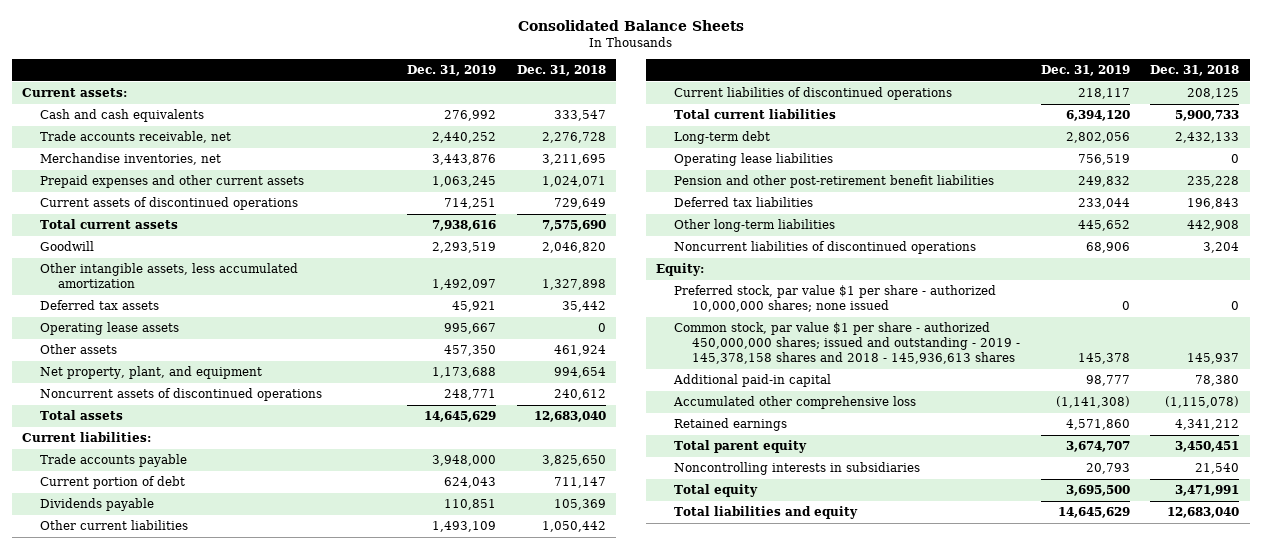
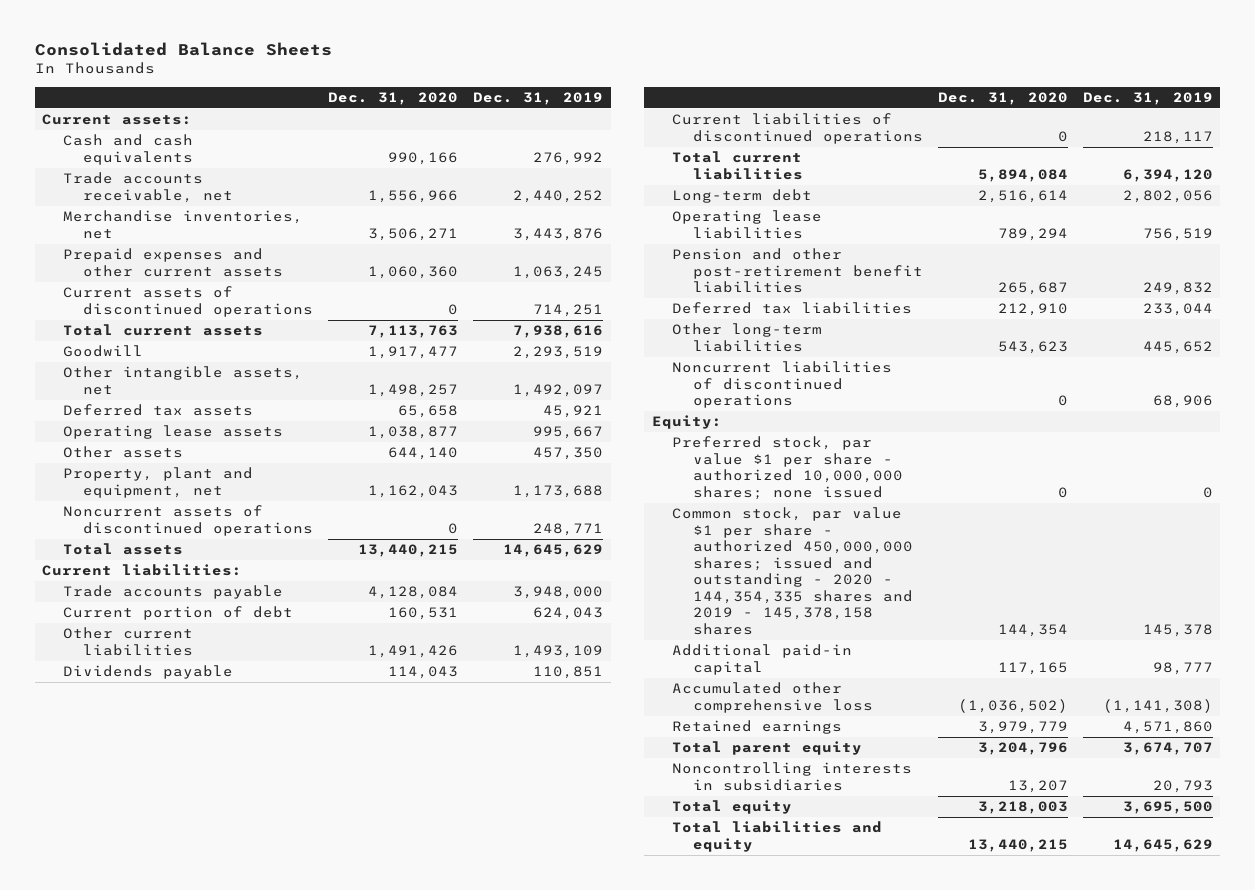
[516,65,606,77] Dec. 31, 2018 -> none
none -> [328,92,459,106] Dec. 31, 2020
[40,263,299,289] Other intangible assets, less accumulated amortization -> [62,366,303,395] Other intangible assets, net
[40,366,263,380] Net property, plant, and equipment -> [62,467,253,498] Property, plant and equipment, net
[40,498,155,512] Dividends payable -> [62,665,233,680] Dividends payable
[674,322,1021,365] Common stock, par value $1 per share - authorized 450,000,000 shares; issued and outstanding - 2019 - 145,378,158 shares and 2018 - 145,936,613 shares -> [672,507,913,635] Common stock, par value $1 per share - authorized 450,000,000 shares; issued and outstanding - 2020 - 144,354,335 shares and 2019 - 145,378,158 shares

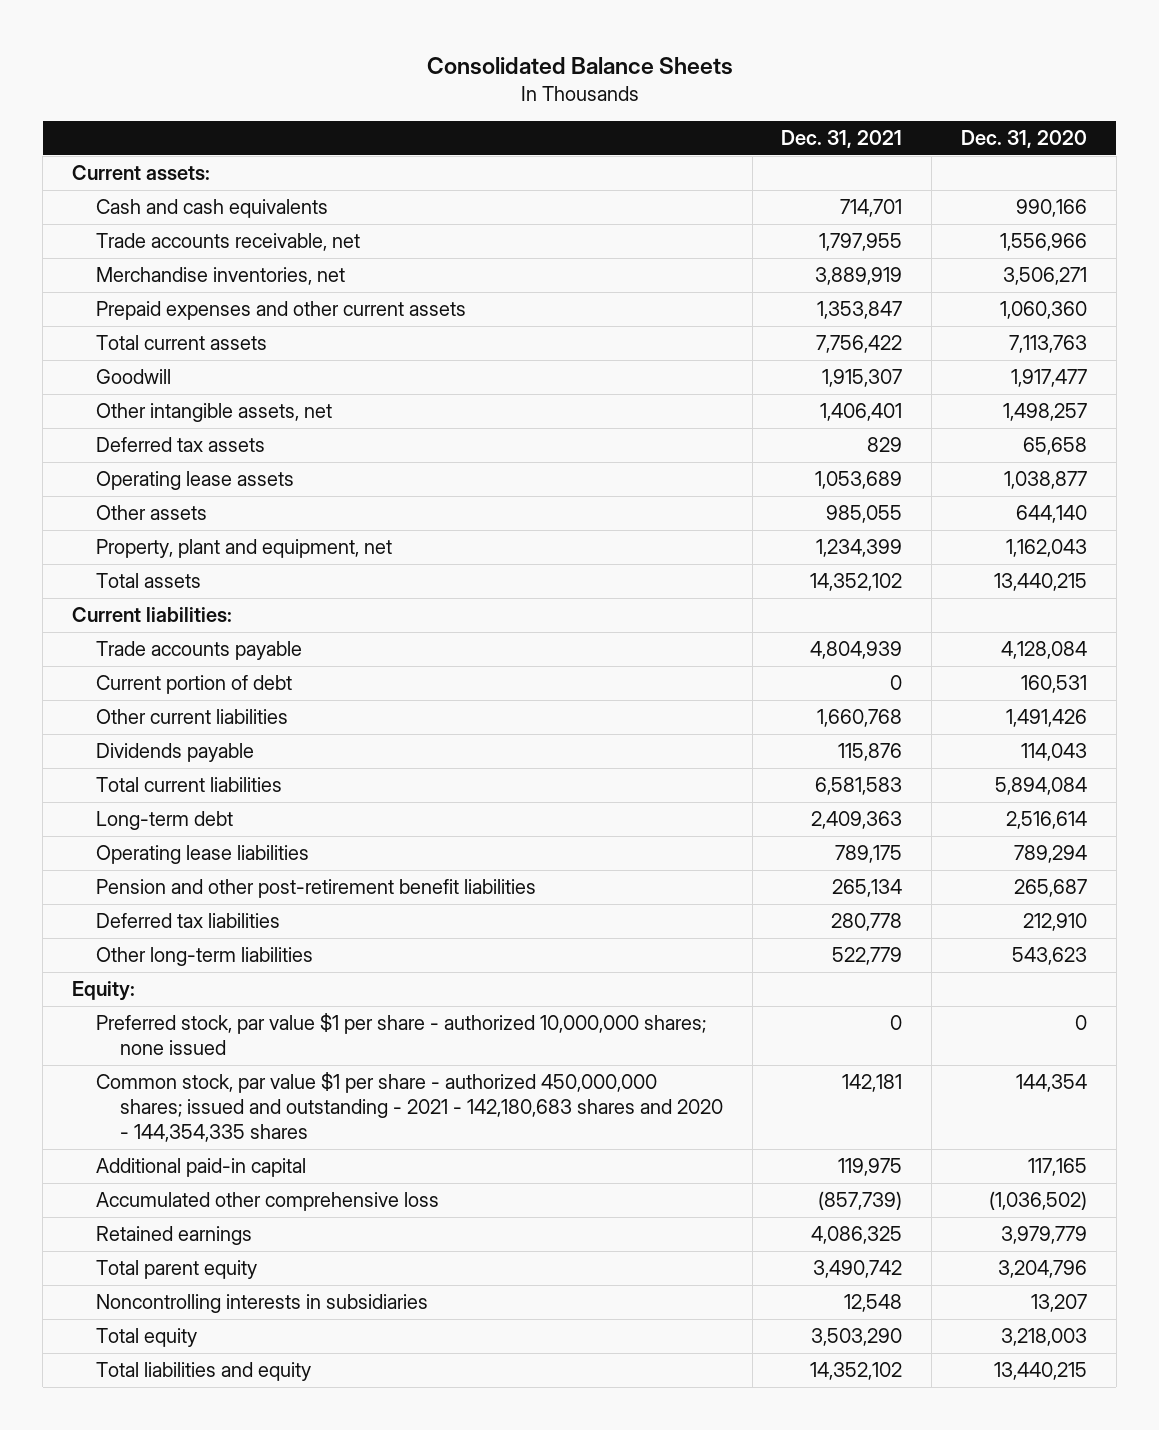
[473,92,604,106] Dec. 31, 2019 -> none
none -> [781,130,903,149] Dec. 31, 2021
[62,286,314,317] Current assets of discontinued operations -> none
[62,505,314,536] Noncurrent assets of discontinued operations -> none
[672,113,923,144] Current liabilities of discontinued operations -> none
[672,361,893,409] Noncurrent liabilities of discontinued operations -> none
[672,507,913,635] Common stock, par value $1 per share - authorized 450,000,000 shares; issued and outstanding - 2020 - 144,354,335 shares and 2019 - 145,378,158 shares -> [96,1072,724,1142] Common stock, par value $1 per share - authorized 450,000,000 shares; issued and outstanding - 2021 - 142,180,683 shares and 2020 - 144,354,335 shares

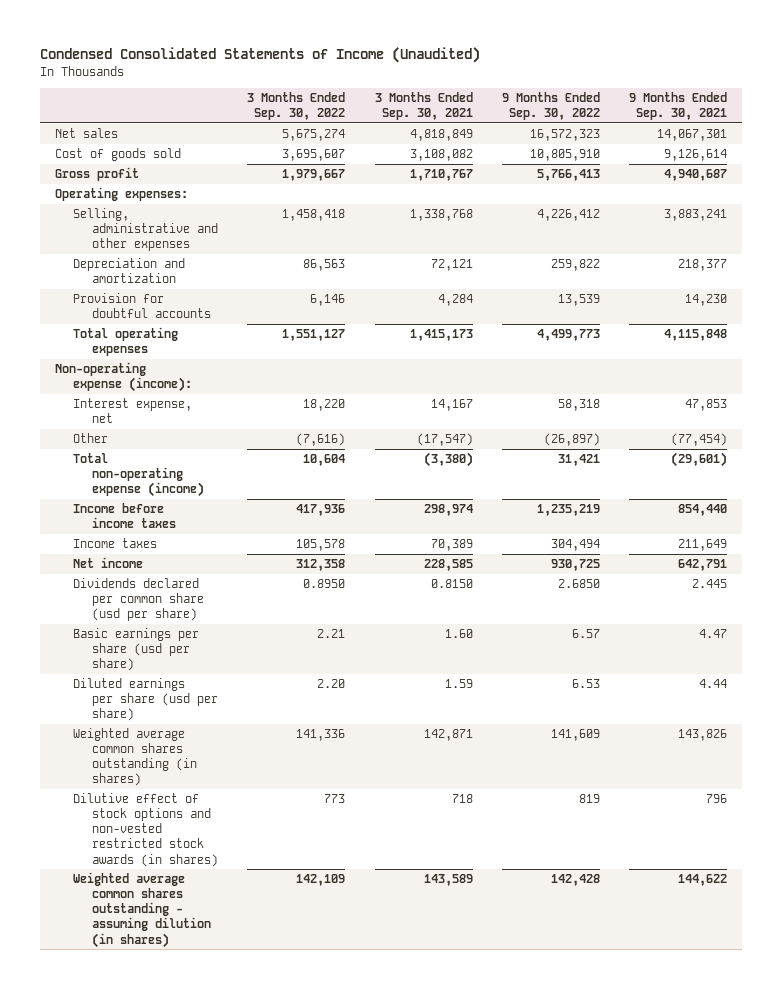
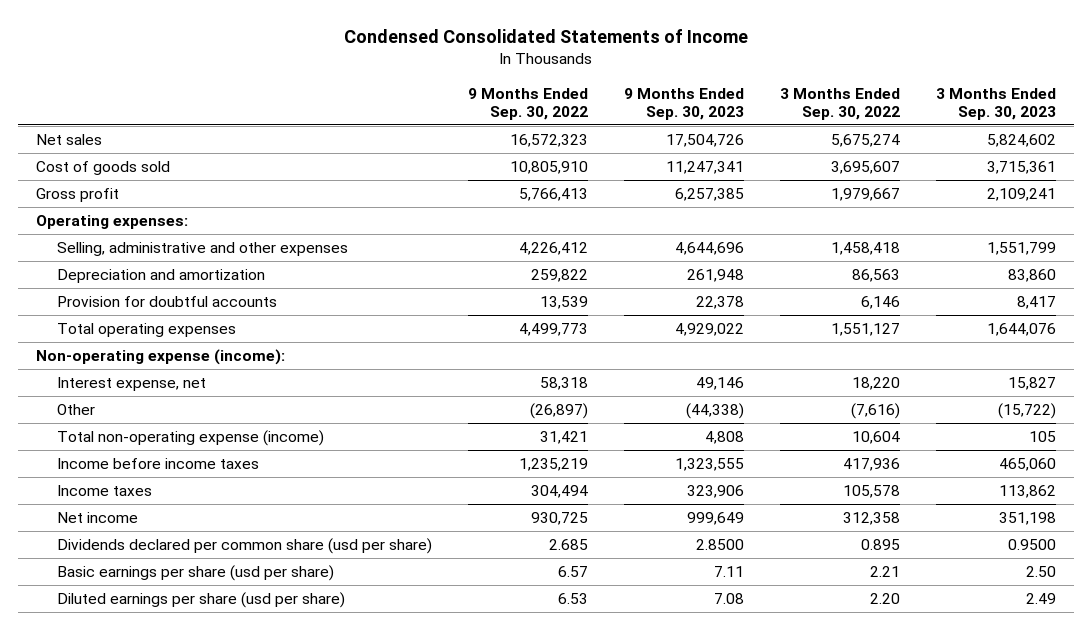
[40,47,481,64] Condensed Consolidated Statements of Income (Unaudited) -> [344,28,749,43] Condensed Consolidated Statements of Income
[374,91,473,121] 3 Months Ended Sep. 30, 2021 -> none
[629,91,728,121] 9 Months Ended Sep. 30, 2021 -> none
none -> [623,87,744,120] 9 Months Ended Sep. 30, 2023
none -> [936,87,1057,120] 3 Months Ended Sep. 30, 2023
[303,579,346,589] 0.8950 -> [861,539,901,551] 0.895
[558,579,601,589] 2.6850 -> [548,539,588,551] 2.685
[73,728,198,787] Weighted average common shares outstanding (in shares) -> none
[73,793,219,867] Dilutive effect of stock options and non-vested restricted stock awards (in shares) -> none
[73,872,212,948] Weighted average common shares outstanding - assuming dilution (in shares) -> none

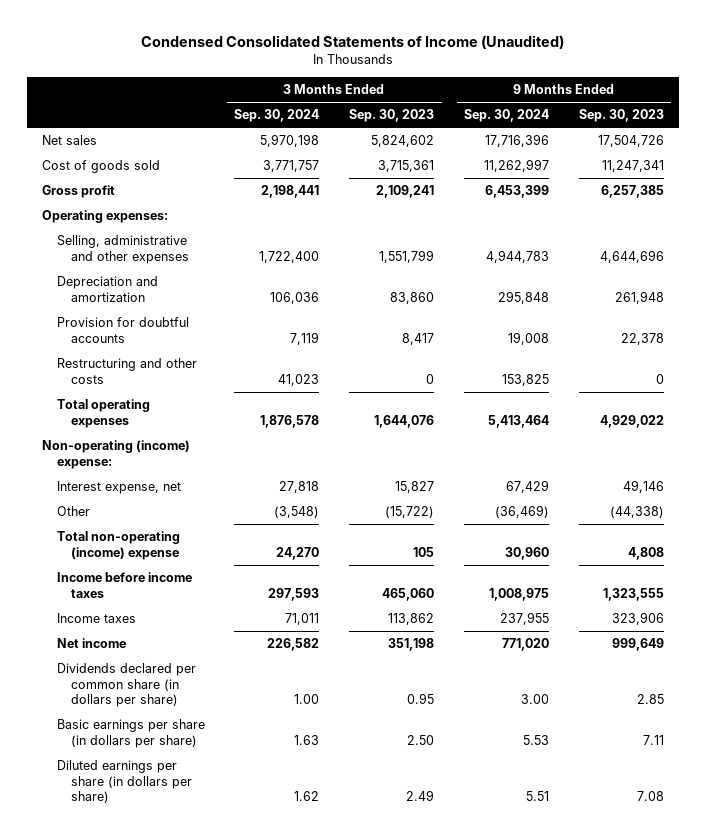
[344,28,749,43] Condensed Consolidated Statements of Income -> [141,35,565,50] Condensed Consolidated Statements of Income (Unaudited)
[467,87,588,120] 9 Months Ended Sep. 30, 2022 -> none
[780,87,901,120] 3 Months Ended Sep. 30, 2022 -> none
none -> [234,109,320,123] Sep. 30, 2024
none -> [464,109,550,123] Sep. 30, 2024
none -> [56,358,197,384] Restructuring and other costs
[36,349,286,366] Non-operating expense (income): -> [42,440,191,469] Non-operating (income) expense:
[56,430,324,447] Total non-operating expense (income) -> [56,531,180,560] Total non-operating (income) expense
[56,538,432,555] Dividends declared per common share (usd per share) -> [56,663,196,708] Dividends declared per common share (in dollars per share)
[695,539,744,551] 2.8500 -> [636,694,664,705] 2.85
[1008,539,1057,551] 0.9500 -> [407,693,435,705] 0.95
[56,565,334,582] Basic earnings per share (usd per share) -> [56,719,205,748] Basic earnings per share (in dollars per share)
[56,592,345,609] Diluted earnings per share (usd per share) -> [56,760,192,804] Diluted earnings per share (in dollars per share)

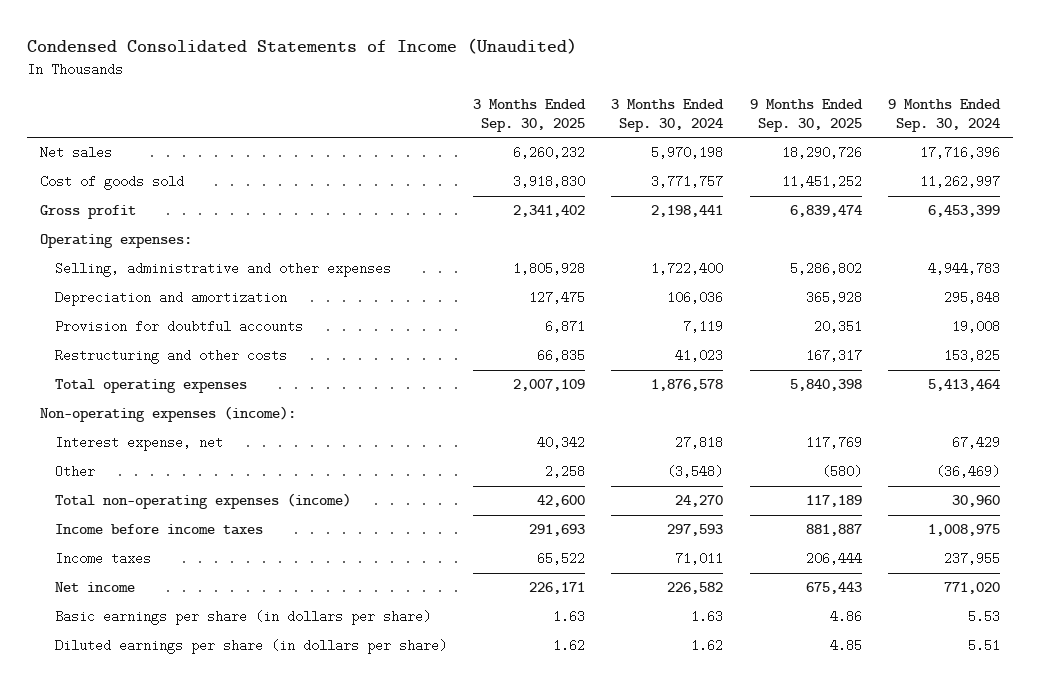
[349,109,435,123] Sep. 30, 2023 -> none
[578,109,664,123] Sep. 30, 2023 -> none
none -> [473,98,587,132] 3 Months Ended Sep. 30, 2025
none -> [749,98,863,132] 9 Months Ended Sep. 30, 2025
[42,440,191,469] Non-operating (income) expense: -> [39,406,296,423] Non-operating expenses (income):
[56,531,180,560] Total non-operating (income) expense -> [54,493,351,510] Total non-operating expenses (income)
[56,663,196,708] Dividends declared per common share (in dollars per share) -> none

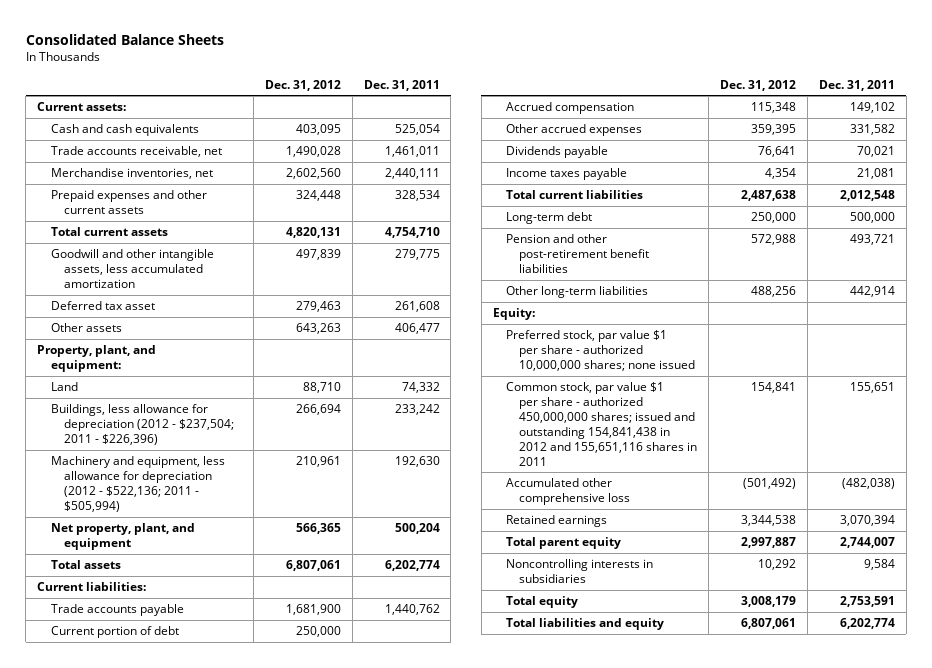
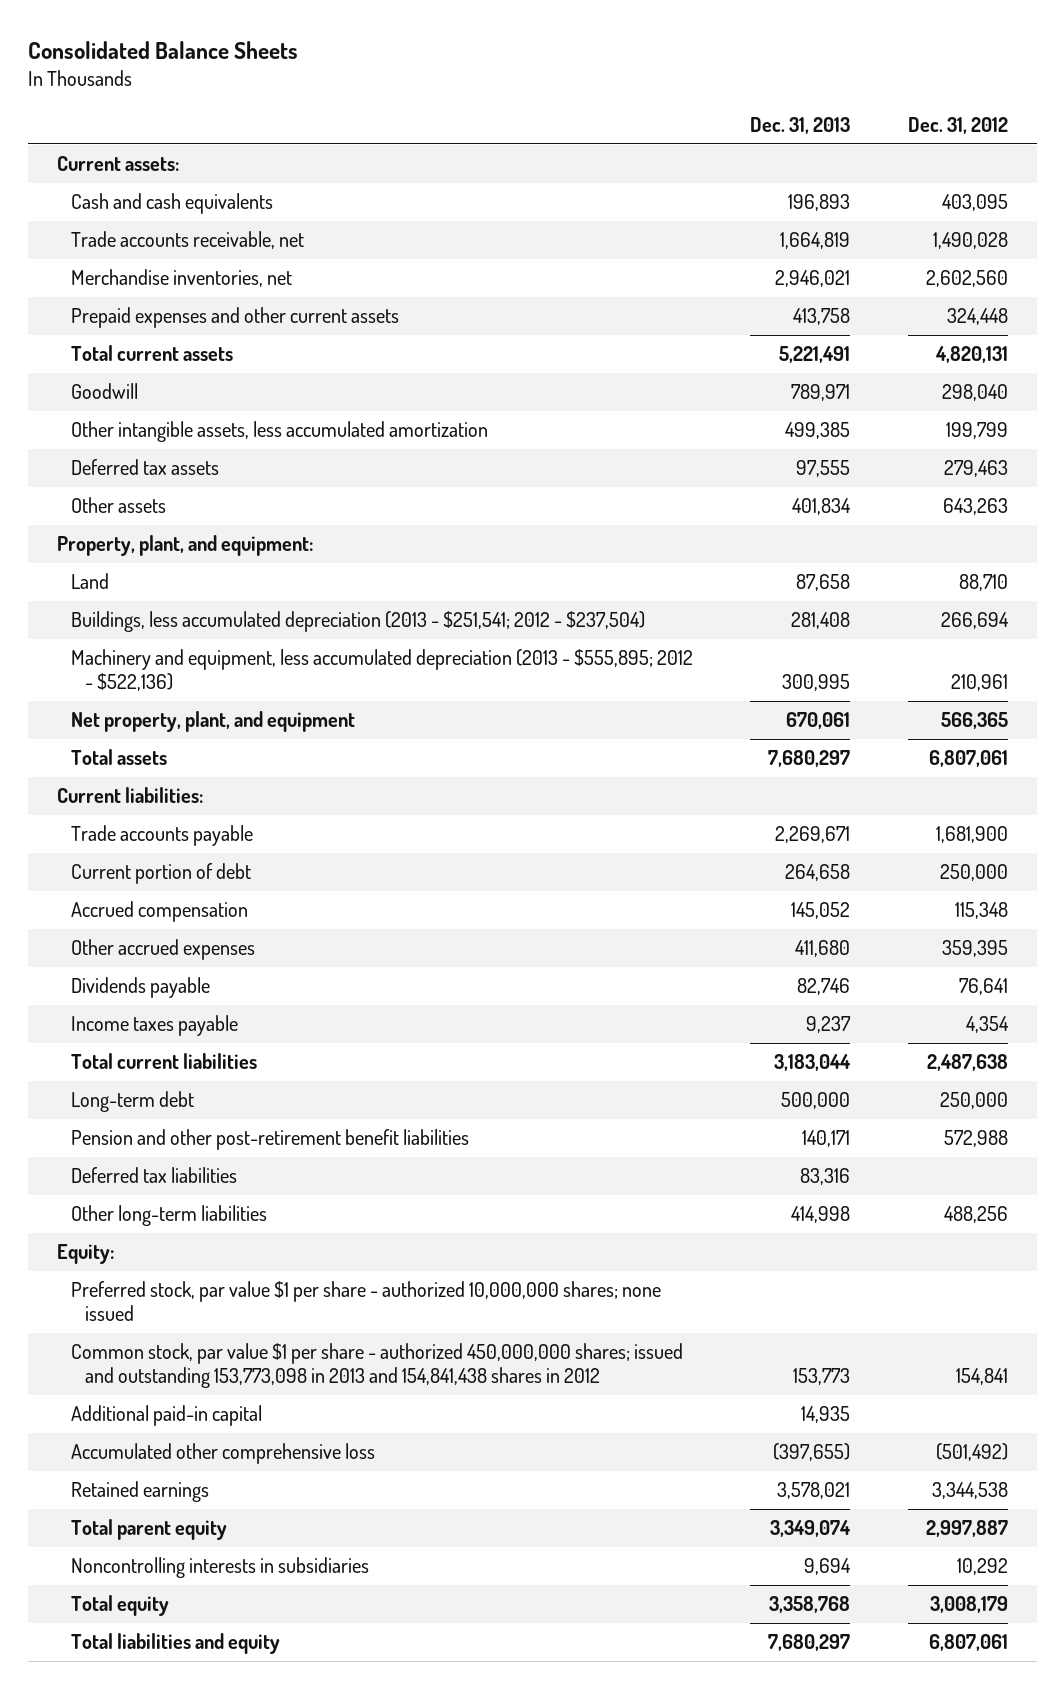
[363,79,440,91] Dec. 31, 2011 -> none
none -> [750,117,851,135] Dec. 31, 2013
none -> [70,383,138,400] Goodwill
[50,249,214,288] Goodwill and other intangible assets, less accumulated amortization -> [70,421,488,443] Other intangible assets, less accumulated amortization
[295,249,341,261] 497,839 -> [945,422,1008,440] 199,799
[50,301,155,311] Deferred tax asset -> [70,459,219,476] Deferred tax assets
[50,404,235,445] Buildings, less allowance for depreciation (2012 - $237,504; 2011 - $226,396) -> [70,611,645,633] Buildings, less accumulated depreciation (2013 - $251,541; 2012 - $237,504)
[50,456,225,512] Machinery and equipment, less allowance for depreciation (2012 - $522,136; 2011 - $505,994) -> [70,649,693,691] Machinery and equipment, less accumulated depreciation (2013 - $555,895; 2012 - $522,136)
none -> [70,1167,237,1184] Deferred tax liabilities
[506,382,698,466] Common stock, par value $1 per share - authorized 450,000,000 shares; issued and outstanding 154,841,438 in 2012 and 155,651,116 shares in 2011 -> [70,1343,683,1388] Common stock, par value $1 per share - authorized 450,000,000 shares; issued and outstanding 153,773,098 in 2013 and 154,841,438 shares in 2012
none -> [70,1405,262,1427] Additional paid-in capital

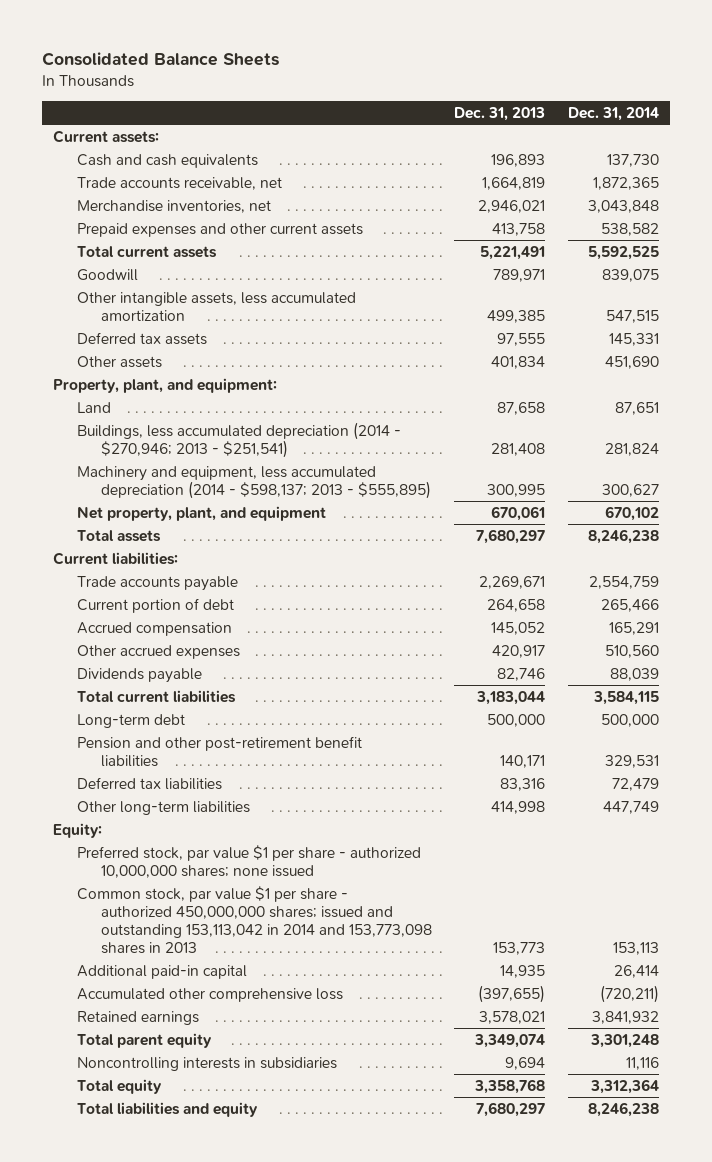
[907,117,1008,135] Dec. 31, 2012 -> none
none -> [567,106,659,121] Dec. 31, 2014
[70,611,645,633] Buildings, less accumulated depreciation (2013 - $251,541; 2012 - $237,504) -> [76,421,401,458] Buildings, less accumulated depreciation (2014 - $270,946; 2013 - $251,541)
[70,649,693,691] Machinery and equipment, less accumulated depreciation (2013 - $555,895; 2012 - $522,136) -> [76,465,432,499] Machinery and equipment, less accumulated depreciation (2014 - $598,137; 2013 - $555,895)
[795,940,851,958] 411,680 -> [492,644,546,658] 420,917
[70,1015,238,1037] Income taxes payable -> none
[70,1343,683,1388] Common stock, par value $1 per share - authorized 450,000,000 shares; issued and outstanding 153,773,098 in 2013 and 154,841,438 shares in 2012 -> [76,885,433,954] Common stock, par value $1 per share - authorized 450,000,000 shares; issued and outstanding 153,113,042 in 2014 and 153,773,098 shares in 2013

